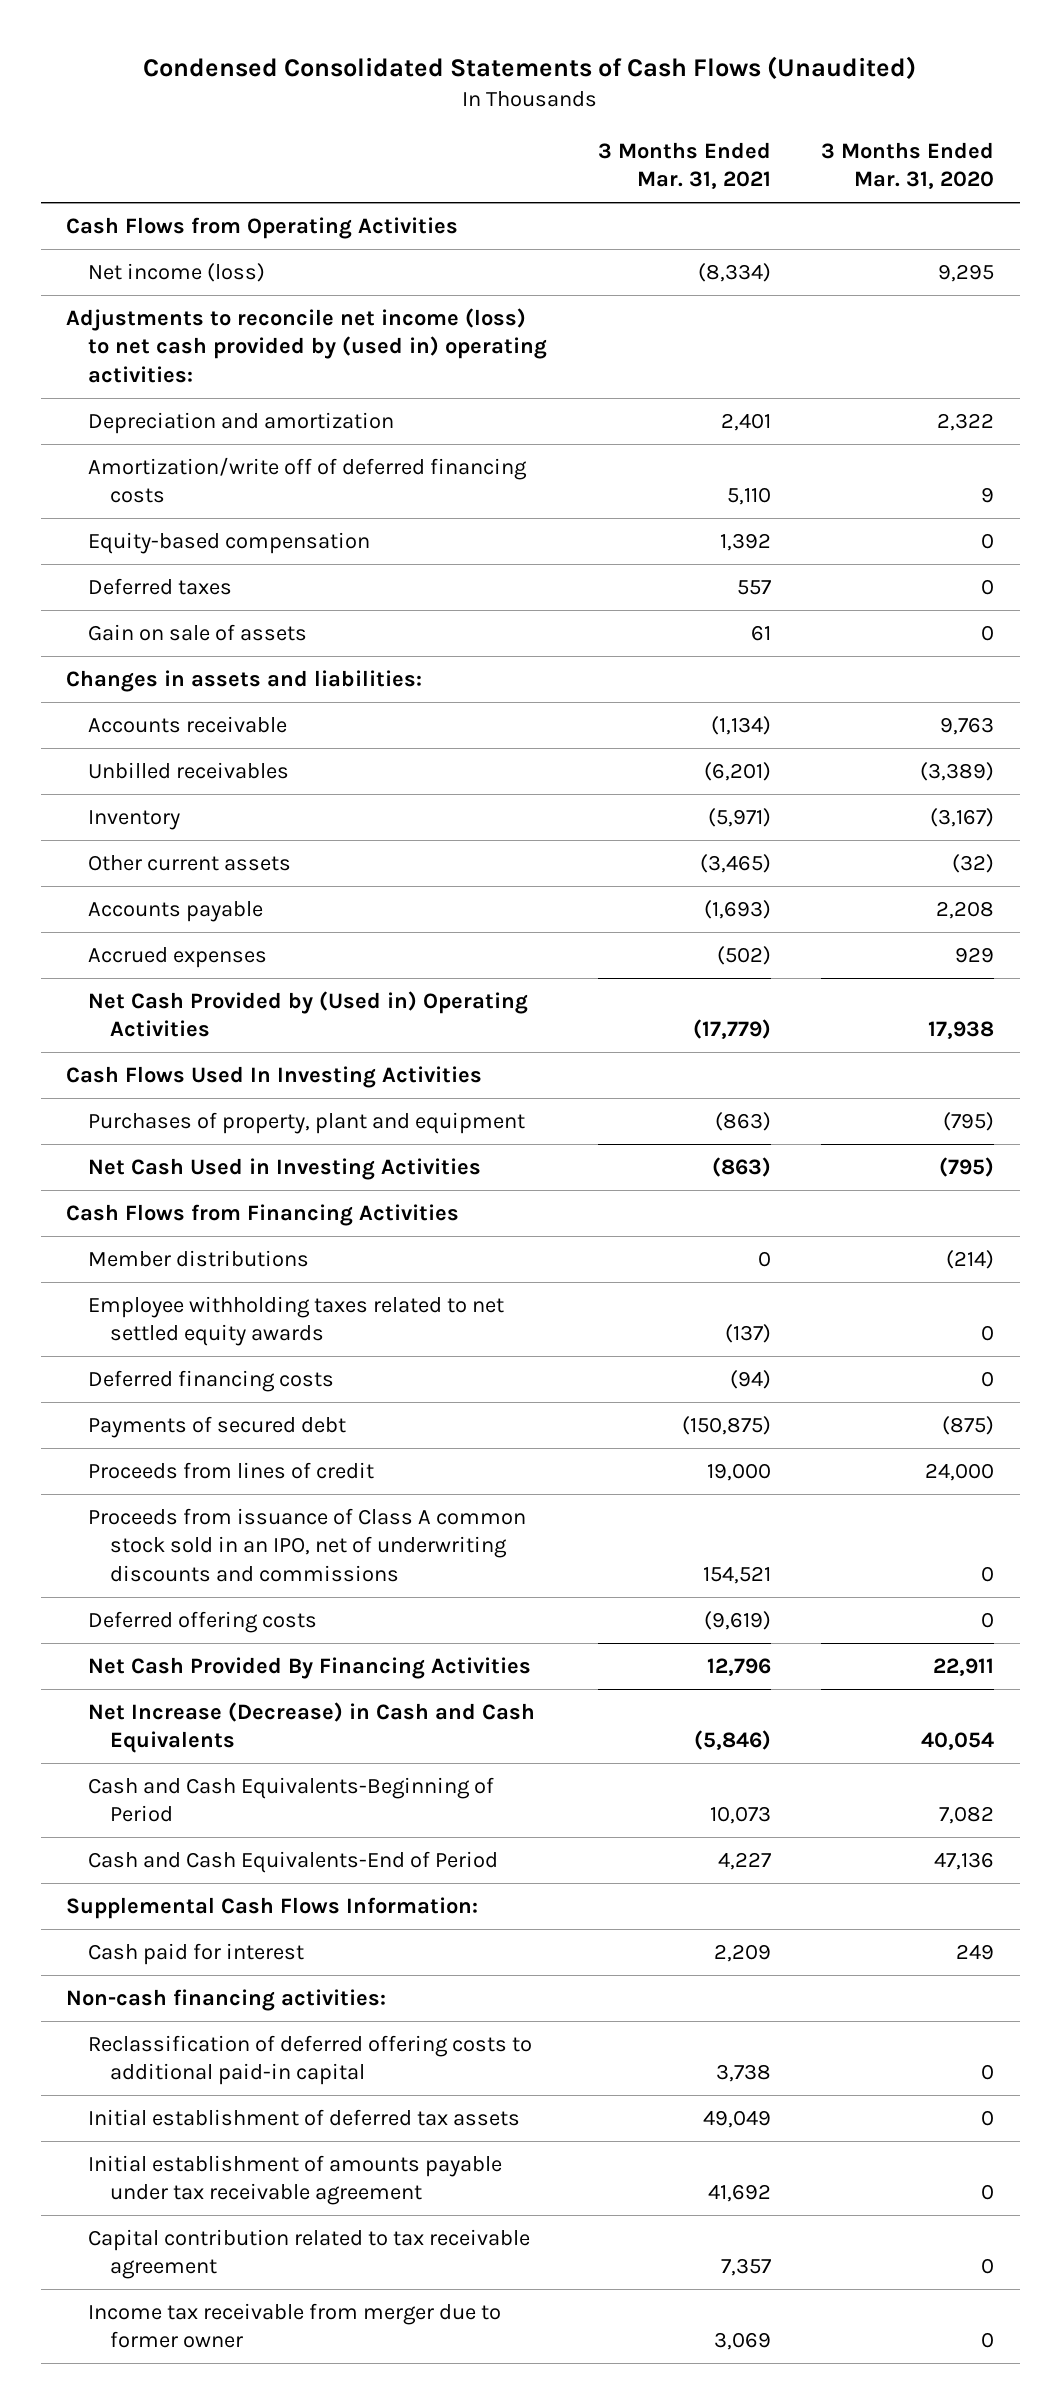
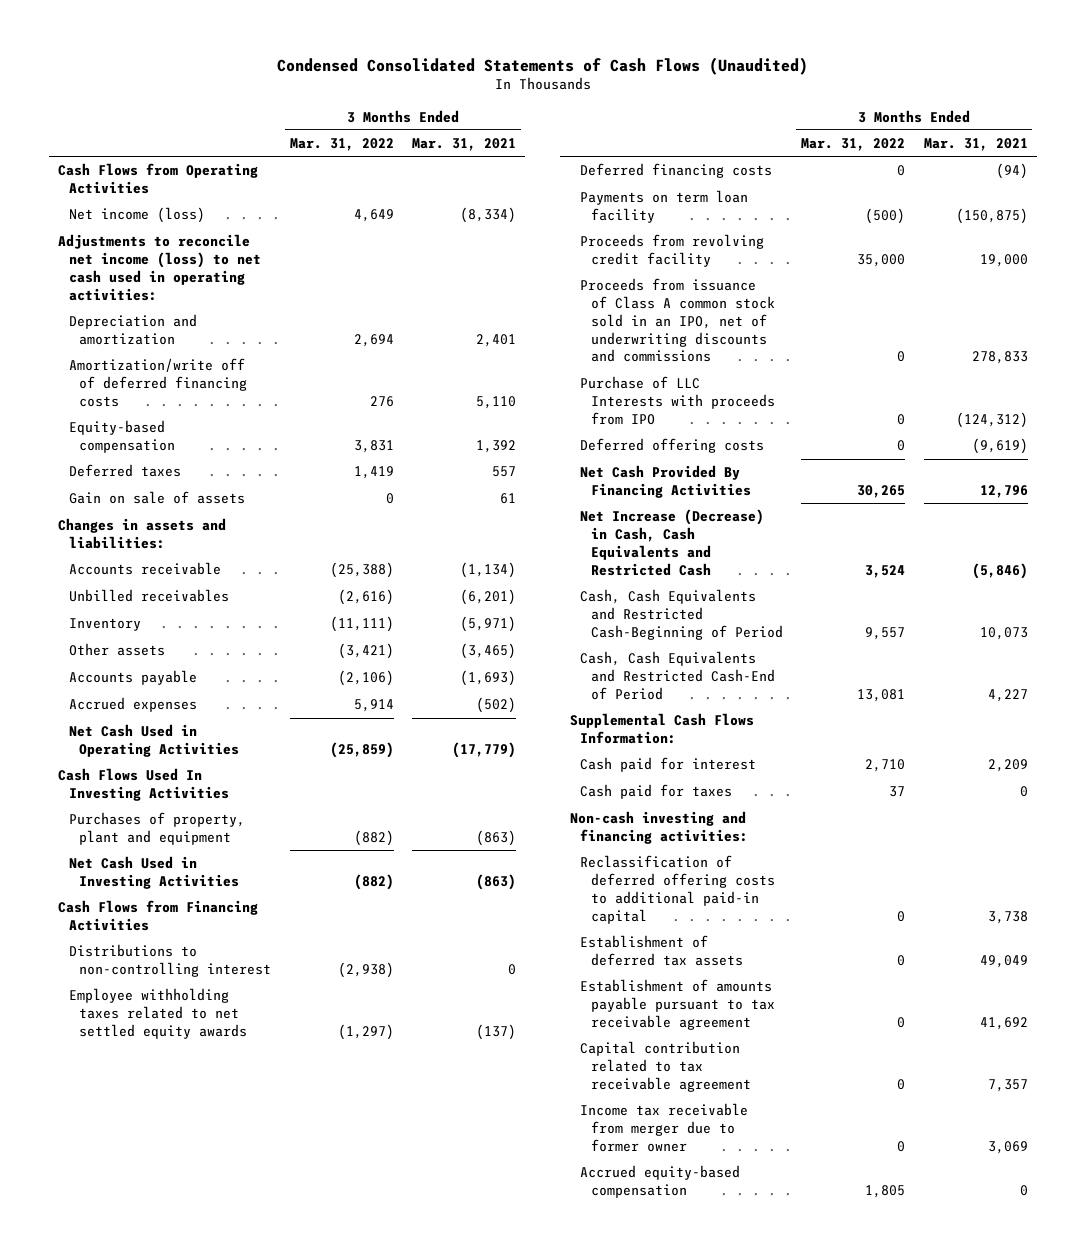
[821,141,995,190] 3 Months Ended Mar. 31, 2020 -> none
none -> [289,138,394,152] Mar. 31, 2022
[66,307,548,383] Adjustments to reconcile net income (loss) to net cash provided by (used in) operating activities: -> [58,234,261,301] Adjustments to reconcile net income (loss) to net cash used in operating activities:
[88,854,292,871] Other current assets -> [68,643,165,657] Other assets
[88,990,529,1038] Net Cash Provided by (Used in) Operating Activities -> [68,724,240,757] Net Cash Used in Operating Activities
[88,1249,310,1267] Member distributions -> [68,944,272,977] Distributions to non-controlling interest
[88,1415,347,1438] Payments of secured debt -> [580,190,749,223] Payments on term loan facility
[88,1461,375,1479] Proceeds from lines of credit -> [580,234,765,267] Proceeds from revolving credit facility
[702,1565,771,1584] 154,521 -> [971,351,1028,365] 278,833
none -> [580,376,775,425] Purchase of LLC Interests with proceeds from IPO
[88,1701,536,1754] Net Increase (Decrease) in Cash and Cash Equivalents -> [580,509,765,576] Net Increase (Decrease) in Cash, Cash Equivalents and Restricted Cash
[88,1776,495,1823] Cash and Cash Equivalents-Beginning of Period -> [580,589,783,640] Cash, Cash Equivalents and Restricted Cash-Beginning of Period
[88,1850,499,1873] Cash and Cash Equivalents-End of Period -> [580,651,775,700] Cash, Cash Equivalents and Restricted Cash-End of Period
none -> [580,784,733,800] Cash paid for taxes
[66,1988,387,2011] Non-cash financing activities: -> [569,811,749,844] Non-cash investing and financing activities:
[88,2108,521,2126] Initial establishment of deferred tax assets -> [580,935,743,966] Establishment of deferred tax assets
[88,2154,503,2206] Initial establishment of amounts payable under tax receivable agreement -> [580,979,775,1030] Establishment of amounts payable pursuant to tax receivable agreement
none -> [580,1165,741,1198] Accrued equity-based compensation

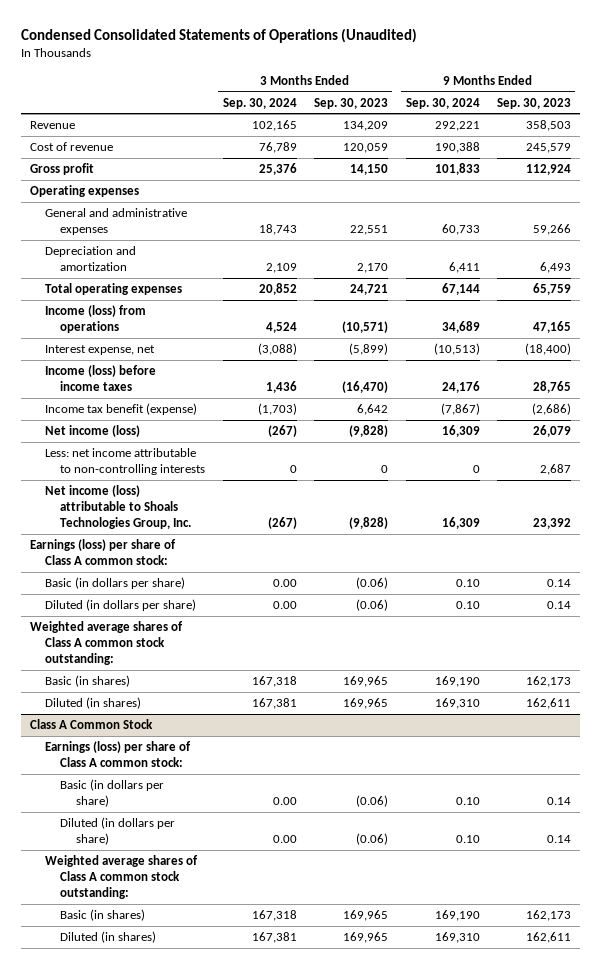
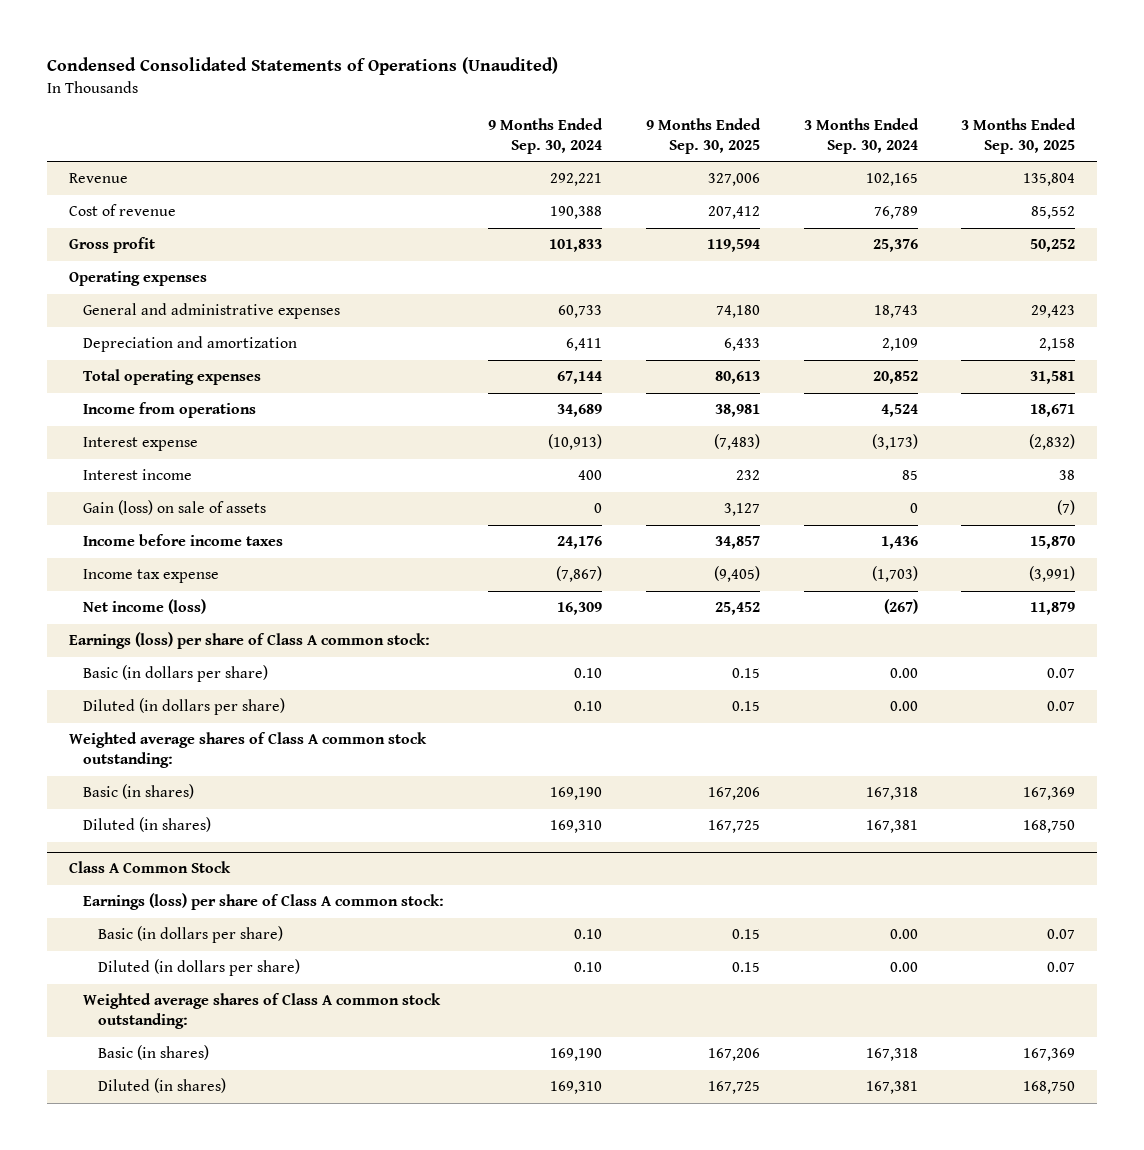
[314,97,389,109] Sep. 30, 2023 -> none
[496,97,571,109] Sep. 30, 2023 -> none
none -> [645,117,761,154] 9 Months Ended Sep. 30, 2025
none -> [961,117,1077,154] 3 Months Ended Sep. 30, 2025
[44,304,146,333] Income (loss) from operations -> [83,402,257,419] Income from operations
[44,344,155,355] Interest expense, net -> [83,437,199,452] Interest expense
[257,342,297,355] (3,088) -> [871,434,918,451] (3,173)
[433,342,480,355] (10,513) -> [548,434,603,451] (10,913)
none -> [83,469,193,481] Interest income
none -> [83,500,267,516] Gain (loss) on sale of assets
[44,364,156,391] Income (loss) before income taxes -> [83,534,284,547] Income before income taxes
[44,402,197,415] Income tax benefit (expense) -> [83,569,220,584] Income tax expense
[44,447,206,475] Less: net income attributable to non-controlling interests -> none
[44,484,192,529] Net income (loss) attributable to Shoals Technologies Group, Inc. -> none

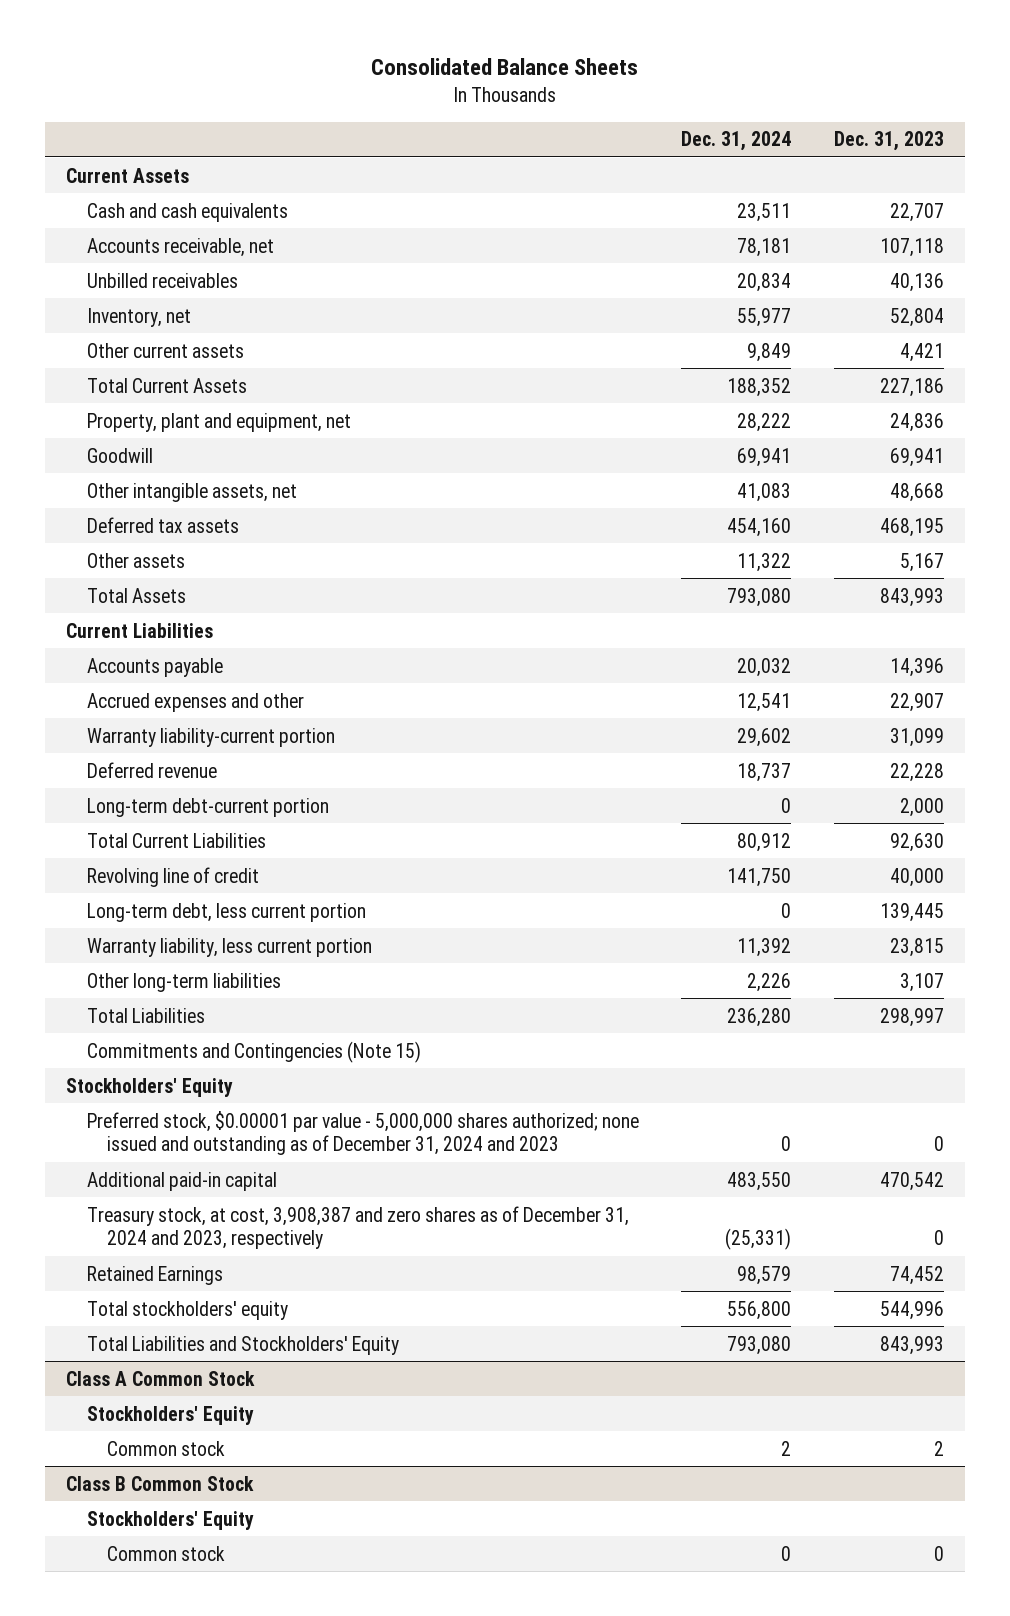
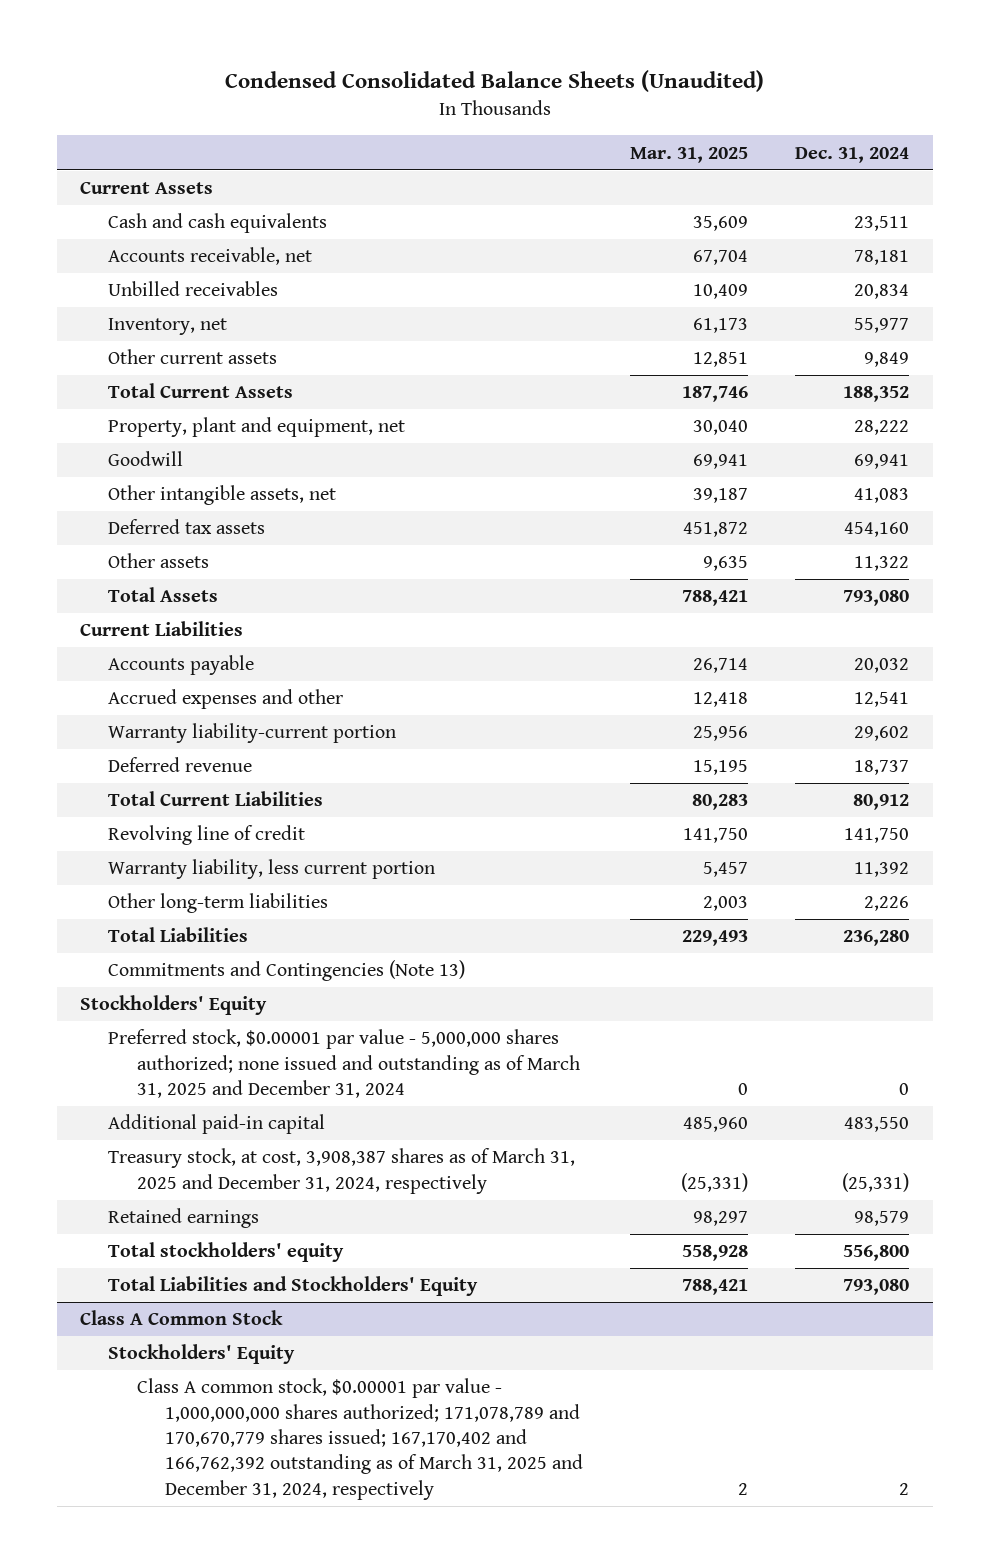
[370,58,638,76] Consolidated Balance Sheets -> [224,69,764,92] Condensed Consolidated Balance Sheets (Unaudited)
[833,131,944,152] Dec. 31, 2023 -> none
none -> [630,146,749,163] Mar. 31, 2025
[86,797,329,817] Long-term debt-current portion -> none
[86,902,366,922] Long-term debt, less current portion -> none
[86,1040,421,1063] Commitments and Contingencies (Note 15) -> [108,960,466,982] Commitments and Contingencies (Note 13)
[86,1110,639,1156] Preferred stock, $0.00001 par value - 5,000,000 shares authorized; none issued and outstanding as of December 31, 2024 and 2023 -> [108,1029,580,1099] Preferred stock, $0.00001 par value - 5,000,000 shares authorized; none issued and outstanding as of March 31, 2025 and December 31, 2024
[86,1205,629,1250] Treasury stock, at cost, 3,908,387 and zero shares as of December 31, 2024 and 2023, respectively -> [108,1148,576,1194] Treasury stock, at cost, 3,908,387 shares as of March 31, 2025 and December 31, 2024, respectively
[86,1265,223,1285] Retained Earnings -> [108,1208,260,1229] Retained earnings
[66,1475,255,1491] Class B Common Stock -> none
[86,1510,254,1530] Stockholders' Equity -> none
[107,1545,226,1561] Common stock -> none
[107,1440,226,1456] Common stock -> [136,1378,583,1500] Class A common stock, $0.00001 par value - 1,000,000,000 shares authorized; 171,078,789 and 170,670,779 shares issued; 167,170,402 and 166,762,392 outstanding as of March 31, 2025 and December 31, 2024, respectively

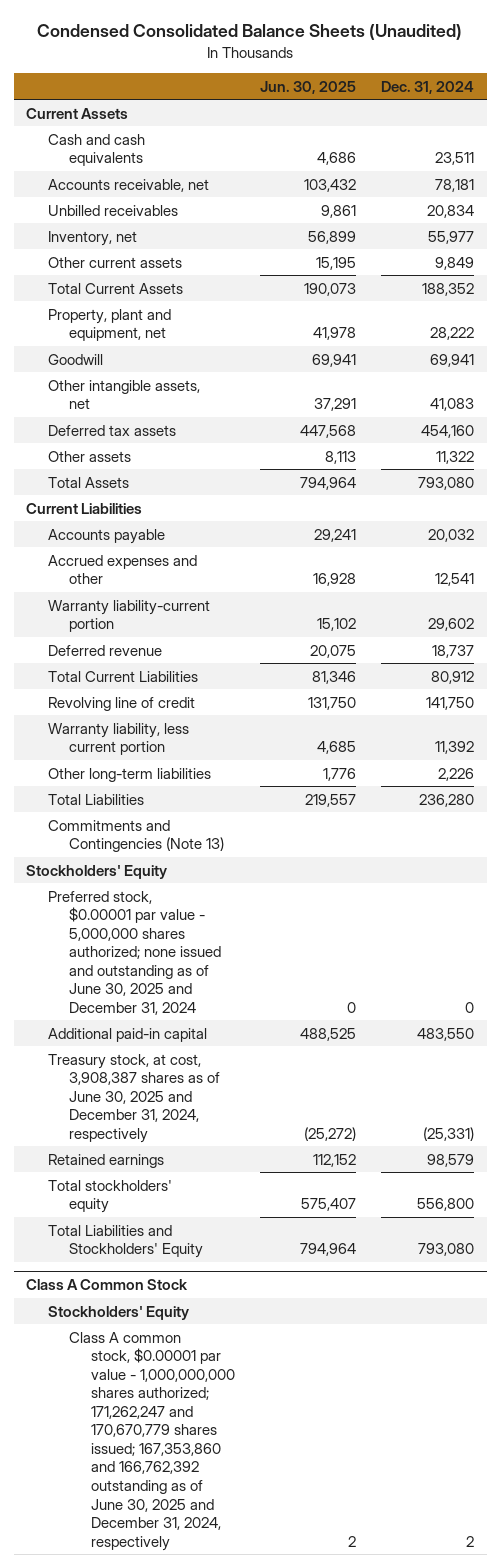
[630,146,749,163] Mar. 31, 2025 -> none
none -> [260,80,357,94] Jun. 30, 2025
[108,1029,580,1099] Preferred stock, $0.00001 par value - 5,000,000 shares authorized; none issued and outstanding as of March 31, 2025 and December 31, 2024 -> [47,890,222,1015] Preferred stock, $0.00001 par value - 5,000,000 shares authorized; none issued and outstanding as of June 30, 2025 and December 31, 2024
[108,1148,576,1194] Treasury stock, at cost, 3,908,387 shares as of March 31, 2025 and December 31, 2024, respectively -> [47,1053,221,1143] Treasury stock, at cost, 3,908,387 shares as of June 30, 2025 and December 31, 2024, respectively
[136,1378,583,1500] Class A common stock, $0.00001 par value - 1,000,000,000 shares authorized; 171,078,789 and 170,670,779 shares issued; 167,170,402 and 166,762,392 outstanding as of March 31, 2025 and December 31, 2024, respectively -> [69,1331,235,1551] Class A common stock, $0.00001 par value - 1,000,000,000 shares authorized; 171,262,247 and 170,670,779 shares issued; 167,353,860 and 166,762,392 outstanding as of June 30, 2025 and December 31, 2024, respectively

